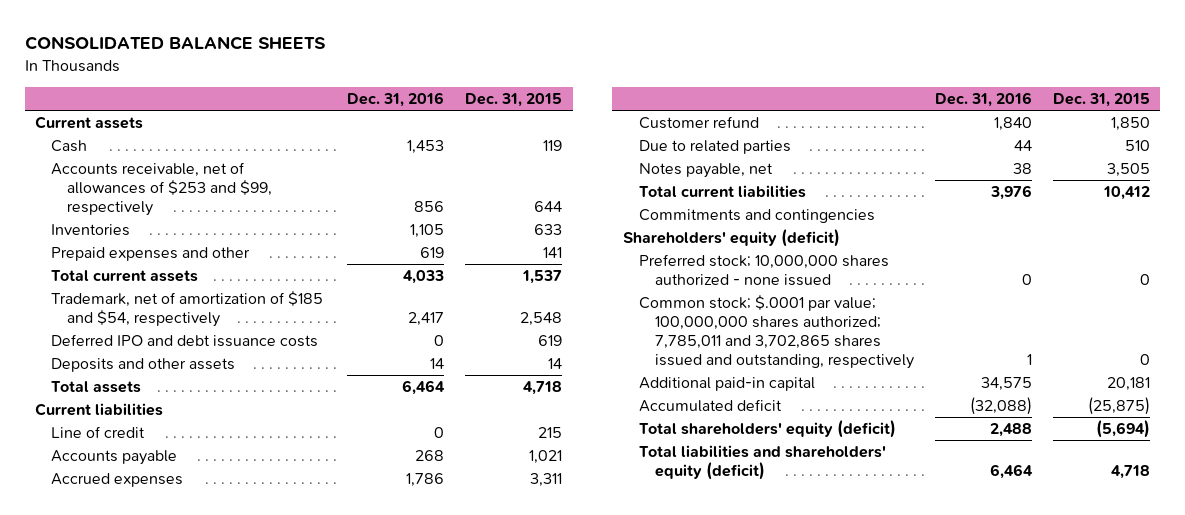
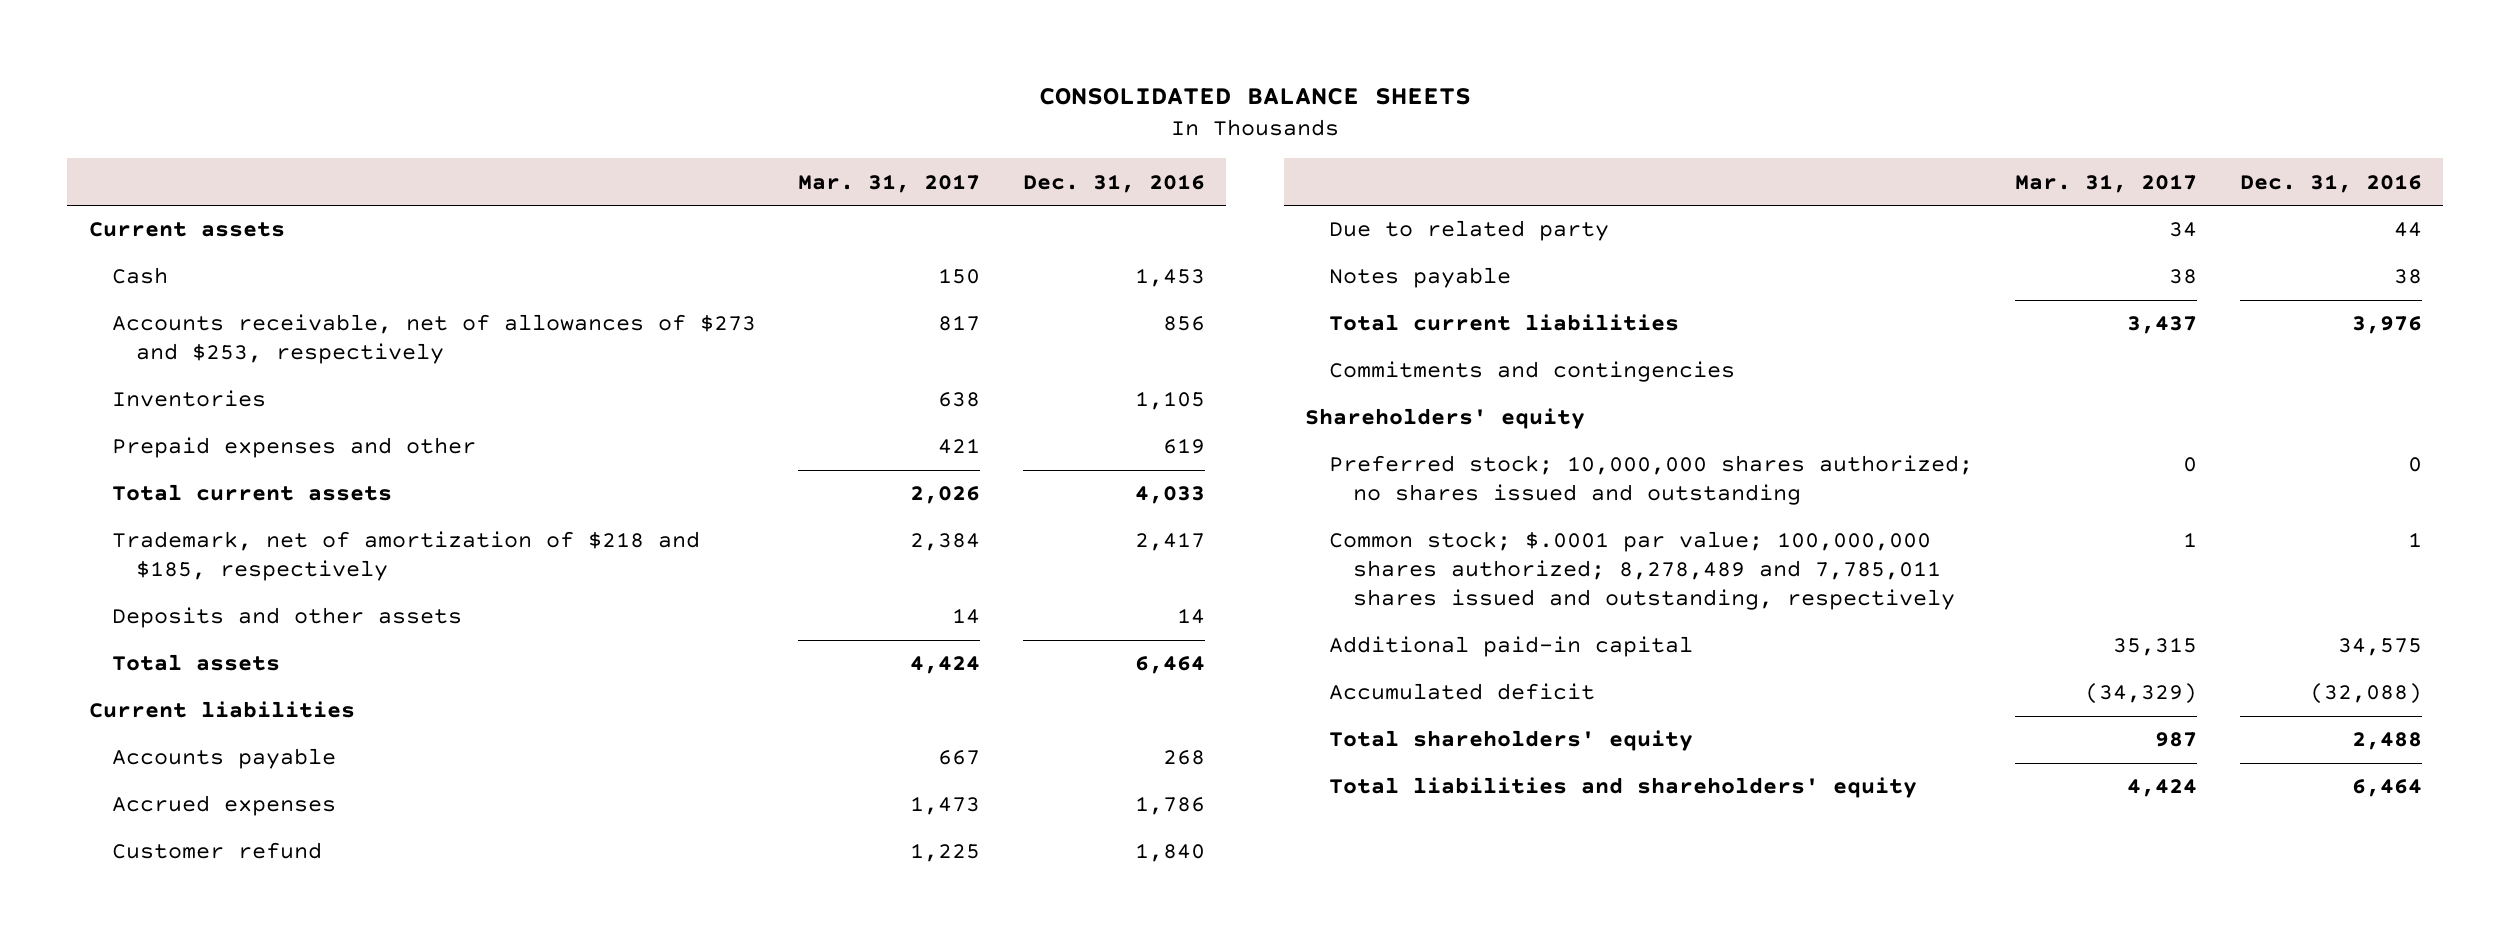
[465,92,563,107] Dec. 31, 2015 -> none
none -> [798,173,981,193] Mar. 31, 2017
[51,162,273,216] Accounts receivable, net of allowances of $253 and $99, respectively -> [112,314,757,365] Accounts receivable, net of allowances of $273 and $253, respectively
[51,334,319,348] Deferred IPO and debt issuance costs -> none
[51,291,324,328] Trademark, net of amortization of $185 and $54, respectively -> [112,531,701,582] Trademark, net of amortization of $218 and $185, respectively
[51,426,146,439] Line of credit -> none
[638,140,791,155] Due to related parties -> [1328,220,1609,242] Due to related party
[638,163,773,179] Notes payable, net -> [1328,267,1511,289] Notes payable
[622,229,840,248] Shareholders' equity (deficit) -> [1305,408,1586,430] Shareholders' equity
[638,254,889,287] Preferred stock; 10,000,000 shares authorized - none issued -> [1328,455,1973,506] Preferred stock; 10,000,000 shares authorized; no shares issued and outstanding
[638,295,915,369] Common stock; $.0001 par value; 100,000,000 shares authorized; 7,785,011 and 3,702,865 shares issued and outstanding, respectively -> [1328,531,1955,611] Common stock; $.0001 par value; 100,000,000 shares authorized; 8,278,489 and 7,785,011 shares issued and outstanding, respectively
[638,420,896,439] Total shareholders' equity (deficit) -> [1328,730,1693,752] Total shareholders' equity
[638,445,886,481] Total liabilities and shareholders' equity (deficit) -> [1328,777,1917,799] Total liabilities and shareholders' equity

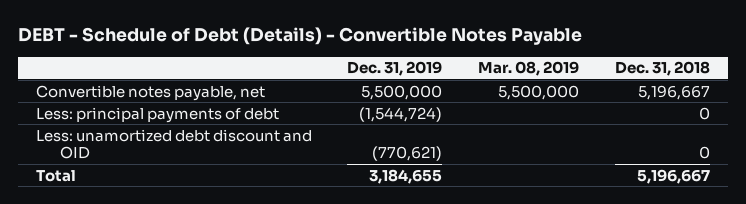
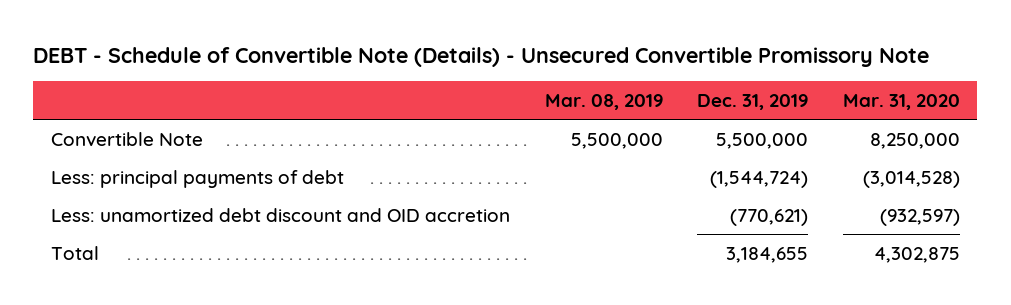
[17,27,582,46] DEBT - Schedule of Debt (Details) - Convertible Notes Payable -> [33,46,930,67] DEBT - Schedule of Convertible Note (Details) - Unsecured Convertible Promissory Note
[614,61,710,77] Dec. 31, 2018 -> none
none -> [843,93,961,110] Mar. 31, 2020
[35,84,265,101] Convertible notes payable, net -> [50,131,203,147] Convertible Note
[35,128,312,160] Less: unamortized debt discount and OID -> [50,207,510,222] Less: unamortized debt discount and OID accretion

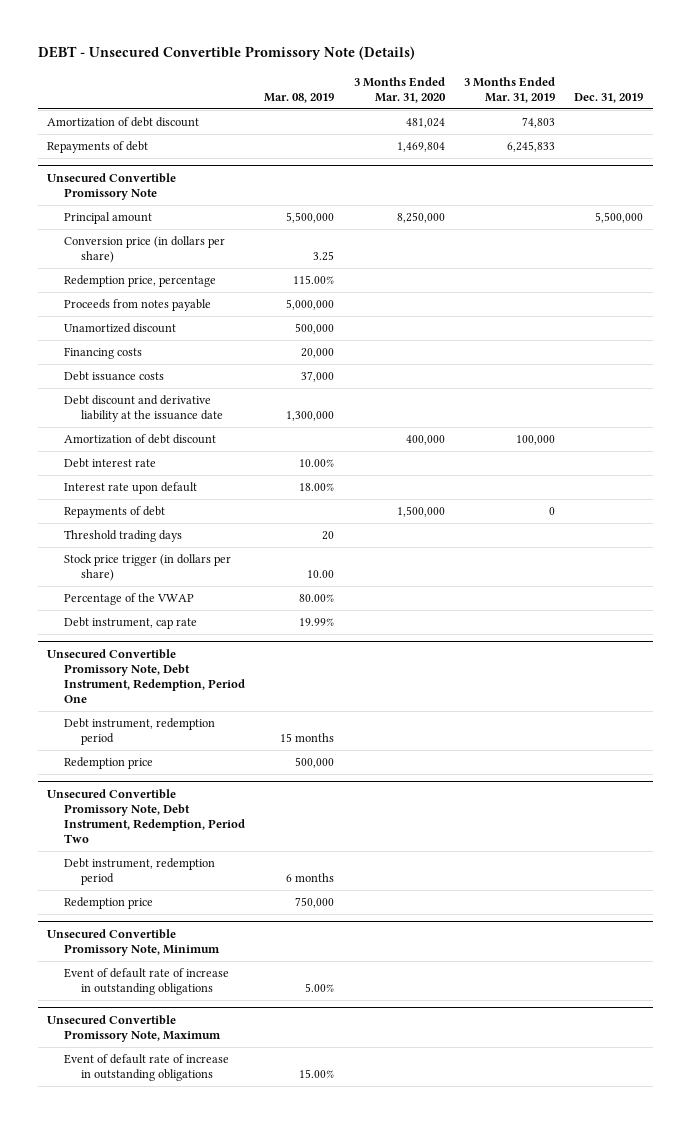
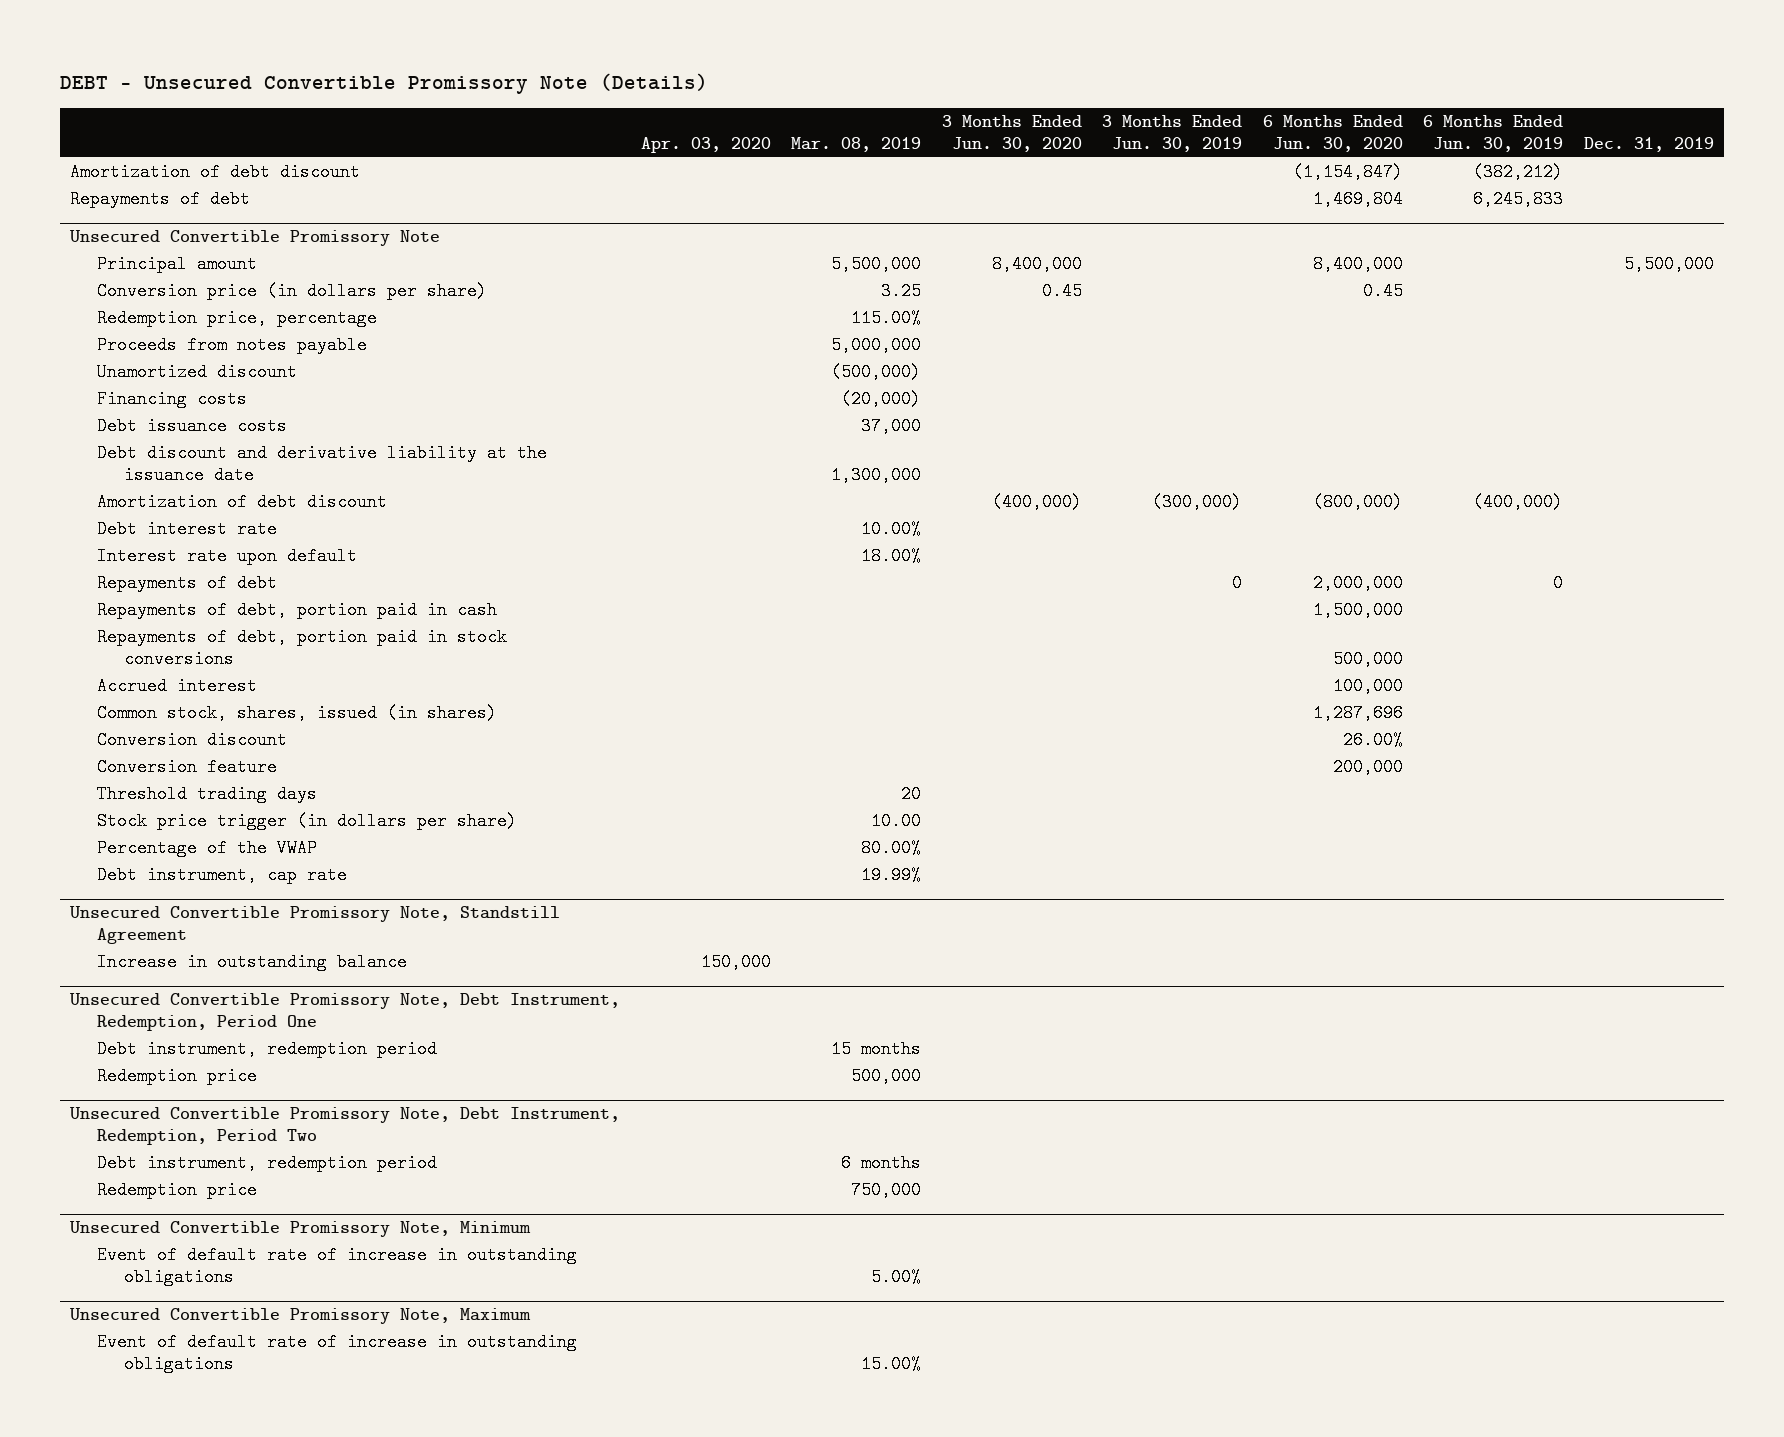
[353,76,446,103] 3 Months Ended Mar. 31, 2020 -> none
[464,76,556,103] 3 Months Ended Mar. 31, 2019 -> none
none -> [640,137,771,154] Apr. 03, 2020
none -> [941,115,1082,153] 3 Months Ended Jun. 30, 2020
none -> [1102,115,1243,153] 3 Months Ended Jun. 30, 2019
none -> [1262,115,1403,153] 6 Months Ended Jun. 30, 2020
none -> [1423,115,1564,153] 6 Months Ended Jun. 30, 2019
[295,323,335,335] 500,000 -> [831,363,922,382] (500,000)
[301,348,335,359] 20,000 -> [841,390,922,409] (20,000)
none -> [97,601,498,620] Repayments of debt, portion paid in cash
none -> [97,628,508,669] Repayments of debt, portion paid in stock conversions
none -> [97,677,258,696] Accrued interest
none -> [97,704,498,723] Common stock, shares, issued (in shares)
none -> [97,731,288,750] Conversion discount
none -> [97,758,278,777] Conversion feature
none -> [69,906,561,945] Unsecured Convertible Promissory Note, Standstill Agreement
none -> [97,953,408,972] Increase in outstanding balance

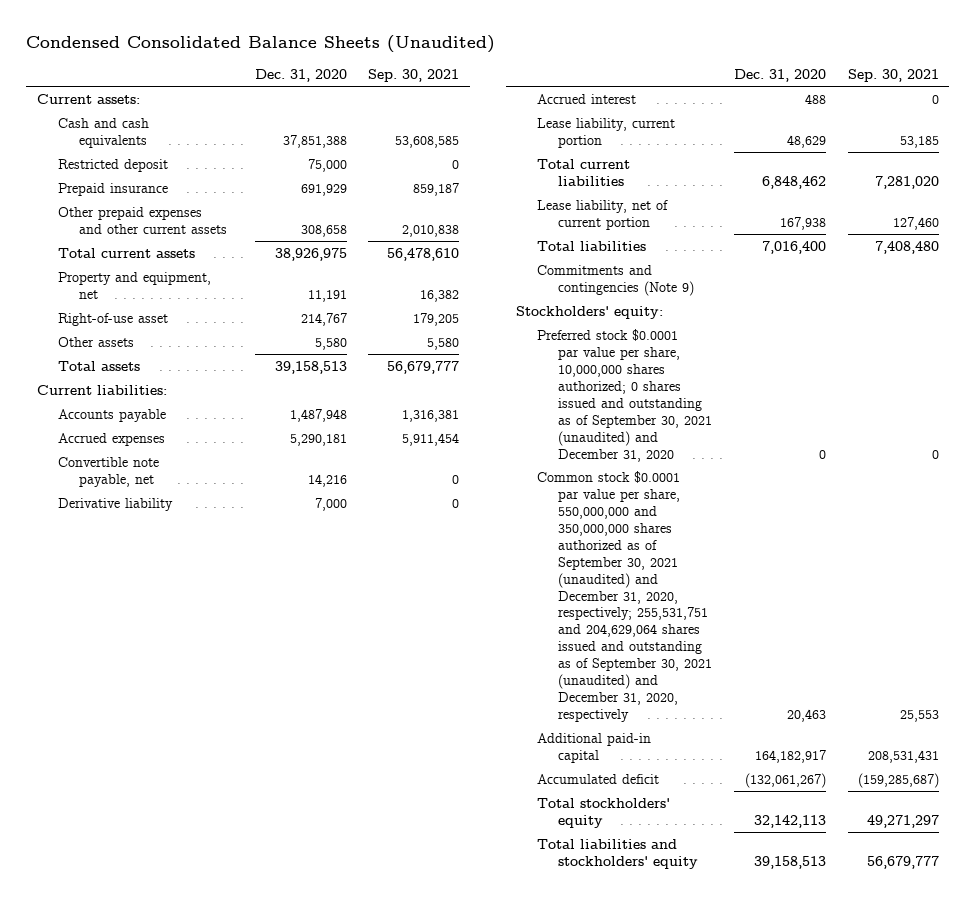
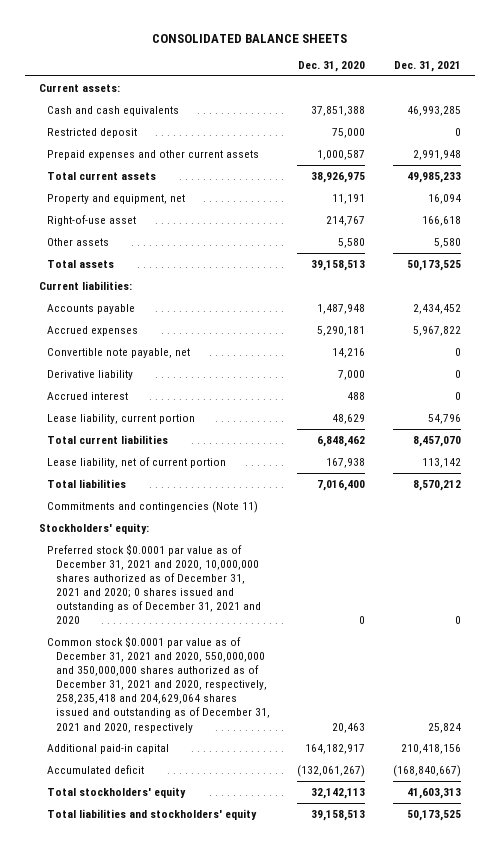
[26,35,496,54] Condensed Consolidated Balance Sheets (Unaudited) -> [151,33,347,43] CONSOLIDATED BALANCE SHEETS
[368,69,460,83] Sep. 30, 2021 -> none
none -> [393,61,461,73] Dec. 31, 2021
[58,182,169,196] Prepaid insurance -> none
[58,206,228,234] Other prepaid expenses and other current assets -> [47,149,260,160] Prepaid expenses and other current assets
[300,224,347,237] 308,658 -> [317,149,366,160] 1,000,587
[537,264,695,296] Commitments and contingencies (Note 9) -> [47,500,259,513] Commitments and contingencies (Note 11)
[537,328,713,462] Preferred stock $0.0001 par value per share, 10,000,000 shares authorized; 0 shares issued and outstanding as of September 30, 2021 (unaudited) and December 31, 2020 -> [47,543,261,625] Preferred stock $0.0001 par value as of December 31, 2021 and 2020, 10,000,000 shares authorized as of December 31, 2021 and 2020; 0 shares issued and outstanding as of December 31, 2021 and 2020
[537,470,713,723] Common stock $0.0001 par value per share, 550,000,000 and 350,000,000 shares authorized as of September 30, 2021 (unaudited) and December 31, 2020, respectively; 255,531,751 and 204,629,064 shares issued and outstanding as of September 30, 2021 (unaudited) and December 31, 2020, respectively -> [47,635,270,733] Common stock $0.0001 par value as of December 31, 2021 and 2020, 550,000,000 and 350,000,000 shares authorized as of December 31, 2021 and 2020, respectively, 258,235,418 and 204,629,064 shares issued and outstanding as of December 31, 2021 and 2020, respectively

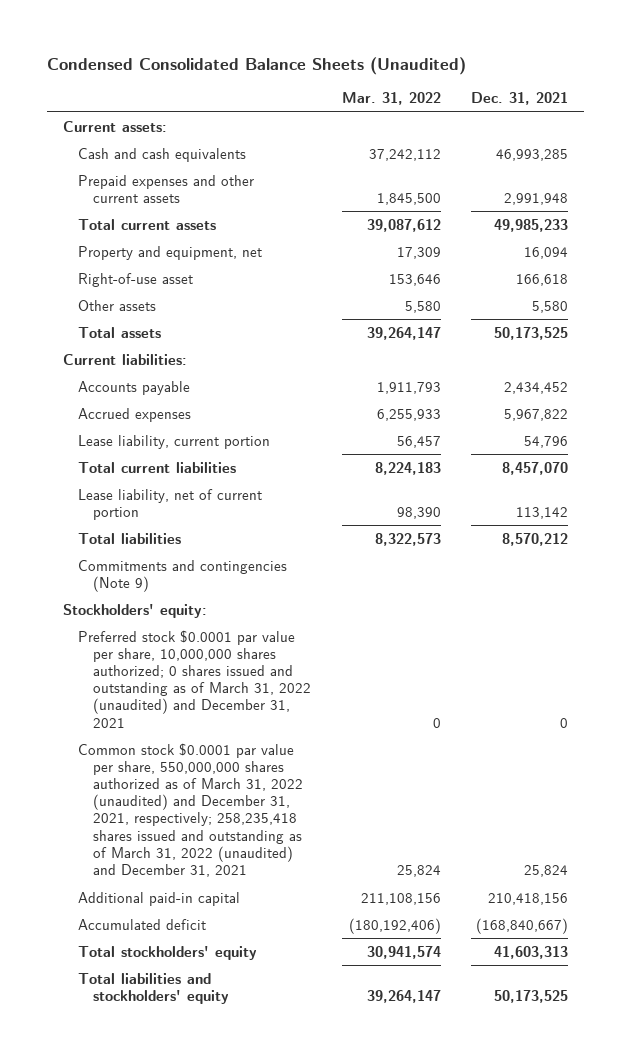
[151,33,347,43] CONSOLIDATED BALANCE SHEETS -> [47,56,467,75] Condensed Consolidated Balance Sheets (Unaudited)
[298,61,366,73] Dec. 31, 2020 -> none
none -> [341,92,441,106] Mar. 31, 2022
[47,127,138,138] Restricted deposit -> none
[47,347,191,358] Convertible note payable, net -> none
[47,369,134,380] Derivative liability -> none
[47,391,129,400] Accrued interest -> none
[47,500,259,513] Commitments and contingencies (Note 11) -> [77,559,287,592] Commitments and contingencies (Note 9)
[47,543,261,625] Preferred stock $0.0001 par value as of December 31, 2021 and 2020, 10,000,000 shares authorized as of December 31, 2021 and 2020; 0 shares issued and outstanding as of December 31, 2021 and 2020 -> [77,629,312,728] Preferred stock $0.0001 par value per share, 10,000,000 shares authorized; 0 shares issued and outstanding as of March 31, 2022 (unaudited) and December 31, 2021
[47,635,270,733] Common stock $0.0001 par value as of December 31, 2021 and 2020, 550,000,000 and 350,000,000 shares authorized as of December 31, 2021 and 2020, respectively, 258,235,418 and 204,629,064 shares issued and outstanding as of December 31, 2021 and 2020, respectively -> [77,742,304,878] Common stock $0.0001 par value per share, 550,000,000 shares authorized as of March 31, 2022 (unaudited) and December 31, 2021, respectively; 258,235,418 shares issued and outstanding as of March 31, 2022 (unaudited) and December 31, 2021

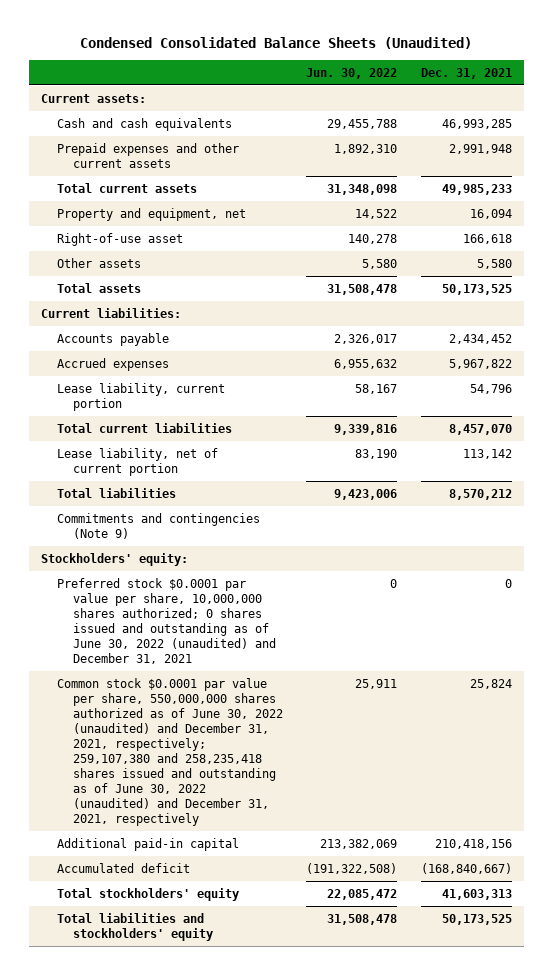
[341,92,441,106] Mar. 31, 2022 -> none
none -> [306,67,398,79] Jun. 30, 2022
[77,629,312,728] Preferred stock $0.0001 par value per share, 10,000,000 shares authorized; 0 shares issued and outstanding as of March 31, 2022 (unaudited) and December 31, 2021 -> [56,577,276,664] Preferred stock $0.0001 par value per share, 10,000,000 shares authorized; 0 shares issued and outstanding as of June 30, 2022 (unaudited) and December 31, 2021
[77,742,304,878] Common stock $0.0001 par value per share, 550,000,000 shares authorized as of March 31, 2022 (unaudited) and December 31, 2021, respectively; 258,235,418 shares issued and outstanding as of March 31, 2022 (unaudited) and December 31, 2021 -> [56,677,283,826] Common stock $0.0001 par value per share, 550,000,000 shares authorized as of June 30, 2022 (unaudited) and December 31, 2021, respectively; 259,107,380 and 258,235,418 shares issued and outstanding as of June 30, 2022 (unaudited) and December 31, 2021, respectively

